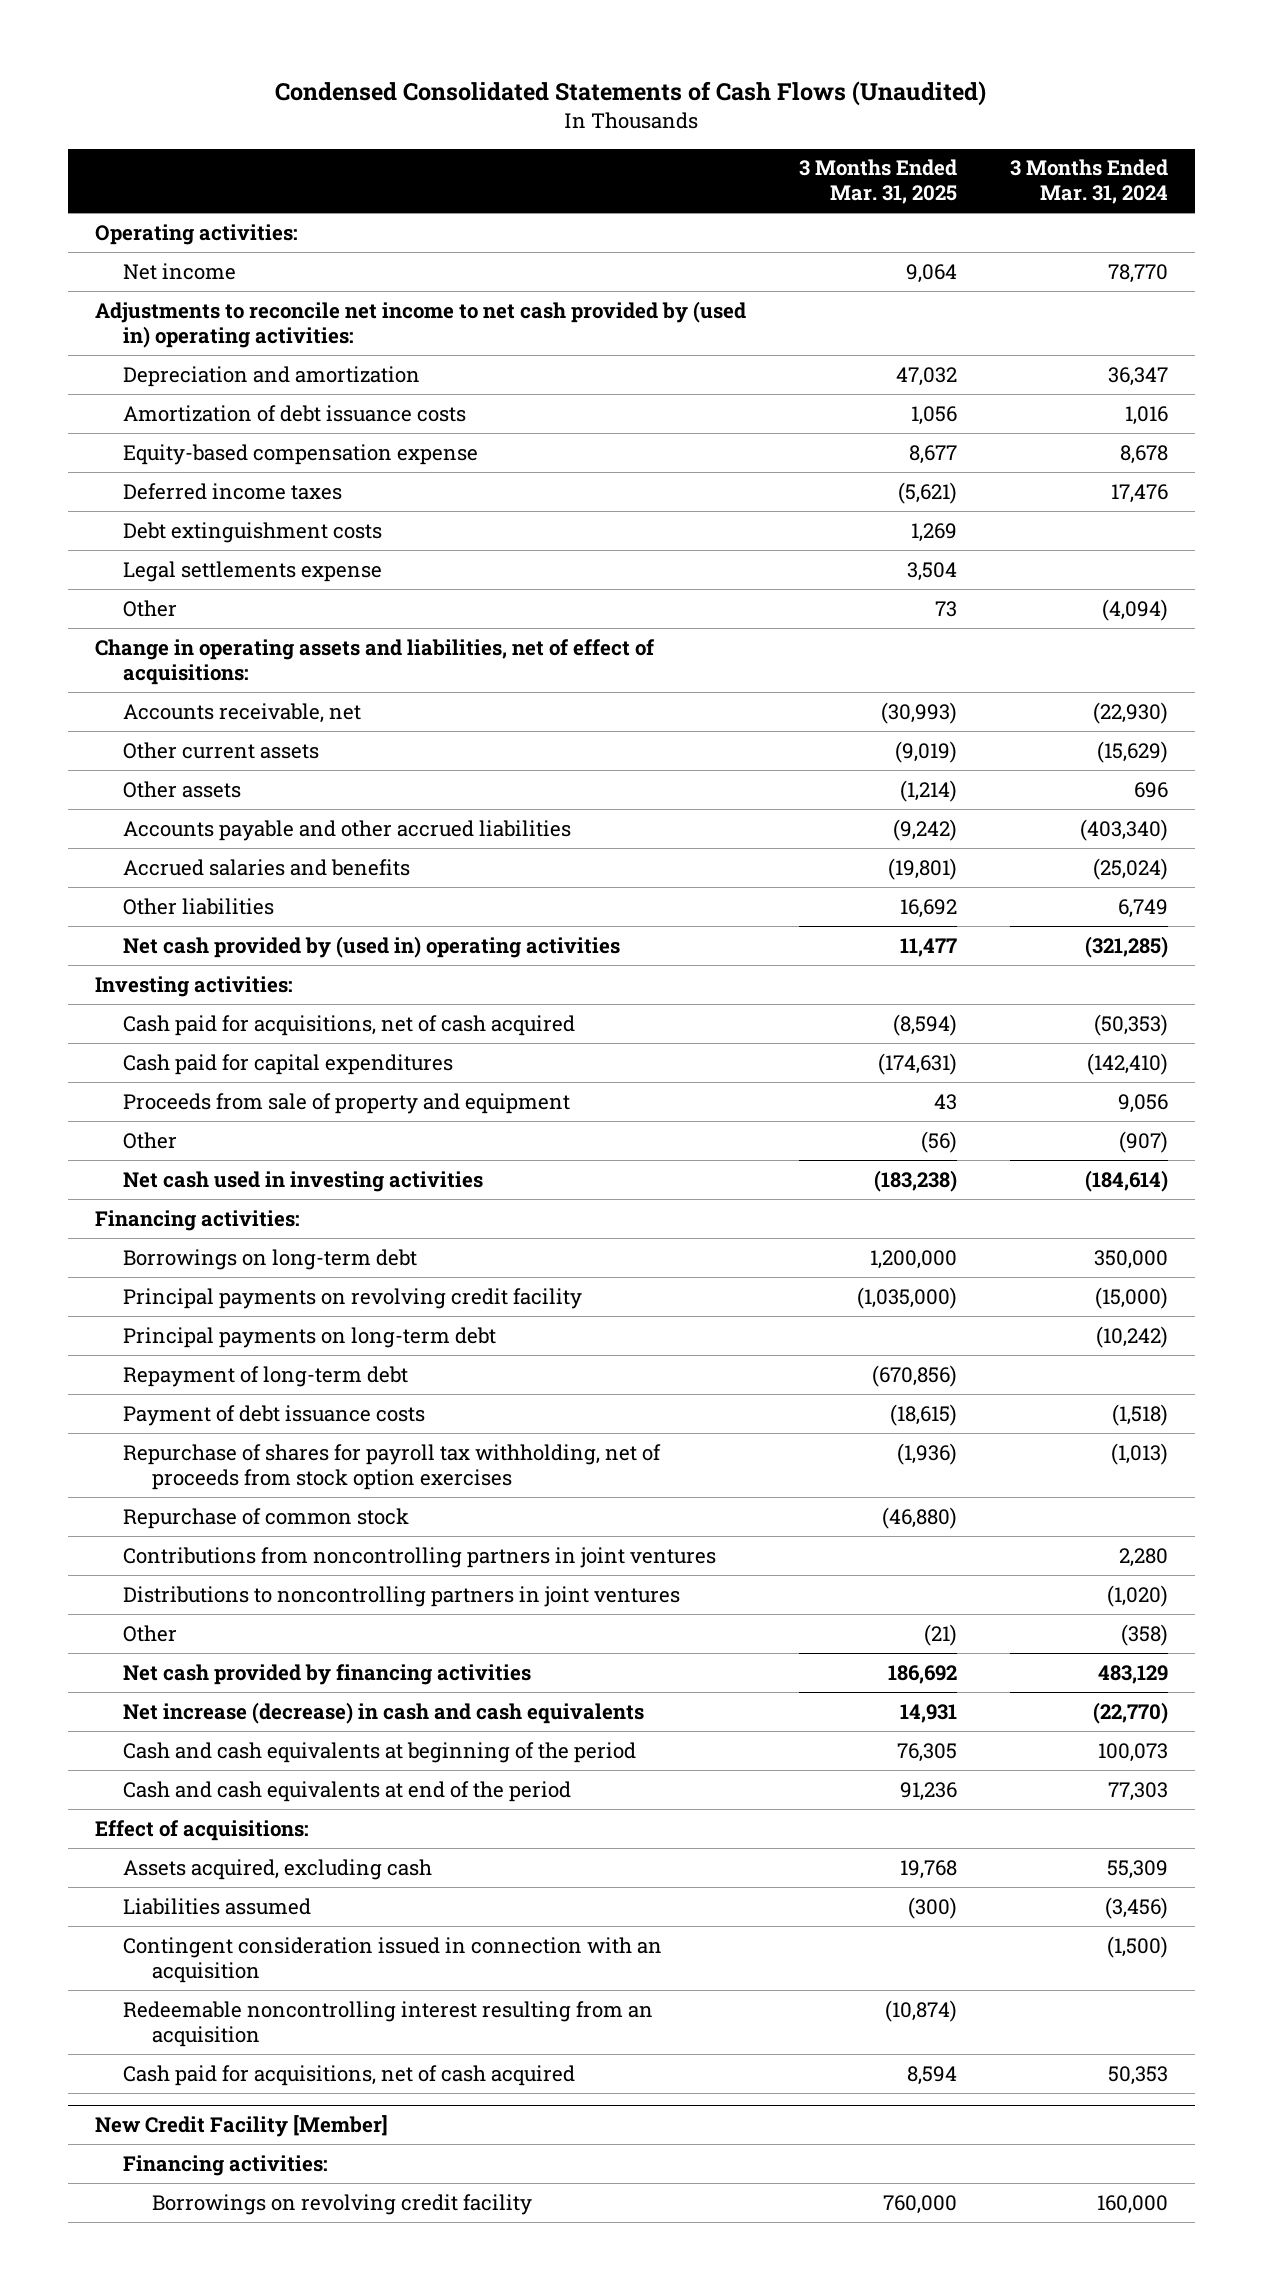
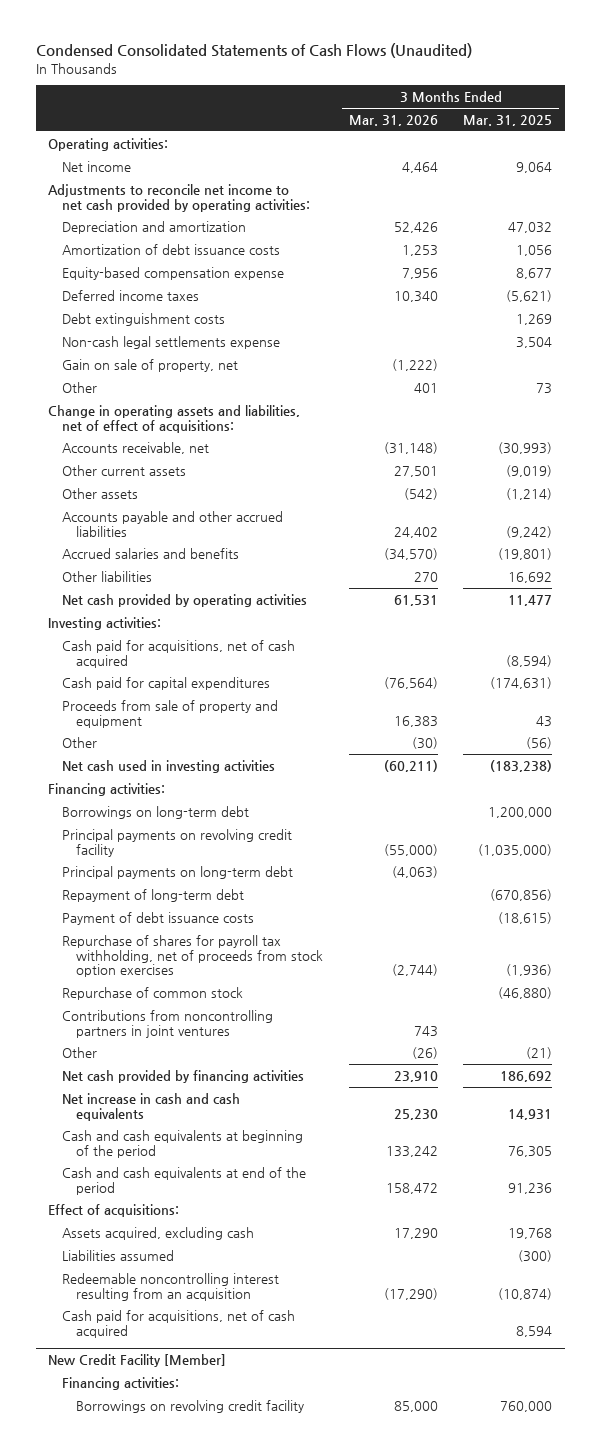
[1010,159,1169,205] 3 Months Ended Mar. 31, 2024 -> none
none -> [348,114,438,126] Mar. 31, 2026
[94,300,746,348] Adjustments to reconcile net income to net cash provided by (used in) operating activities: -> [48,183,311,212] Adjustments to reconcile net income to net cash provided by operating activities:
[123,560,383,582] Legal settlements expense -> [62,335,281,349] Non-cash legal settlements expense
none -> [62,358,239,372] Gain on sale of property, net
[123,935,621,958] Net cash provided by (used in) operating activities -> [62,593,308,607] Net cash provided by operating activities
[123,1585,681,1607] Distributions to noncontrolling partners in joint ventures -> none
[123,1701,645,1724] Net increase (decrease) in cash and cash equivalents -> [62,1092,241,1121] Net increase in cash and cash equivalents
[123,1936,663,1983] Contingent consideration issued in connection with an acquisition -> none

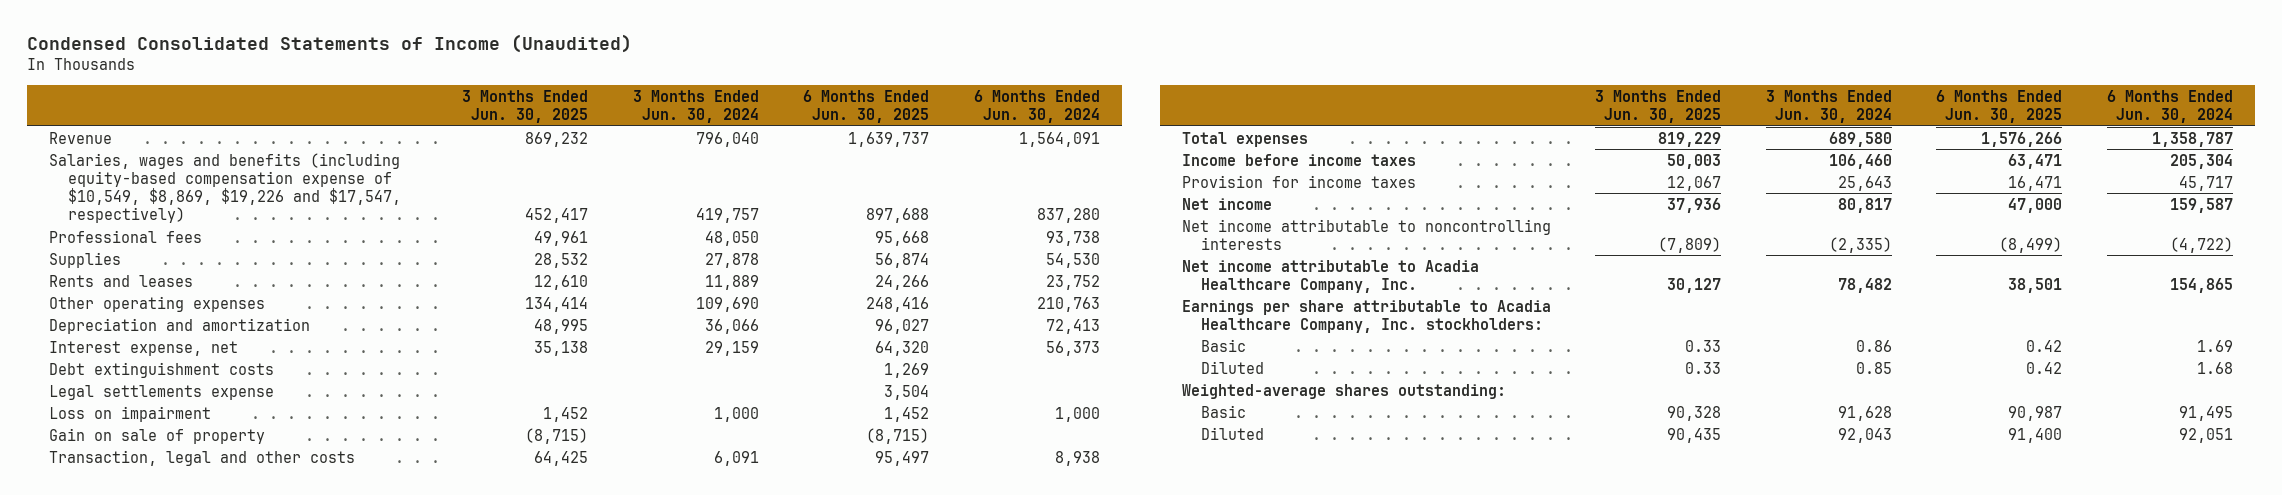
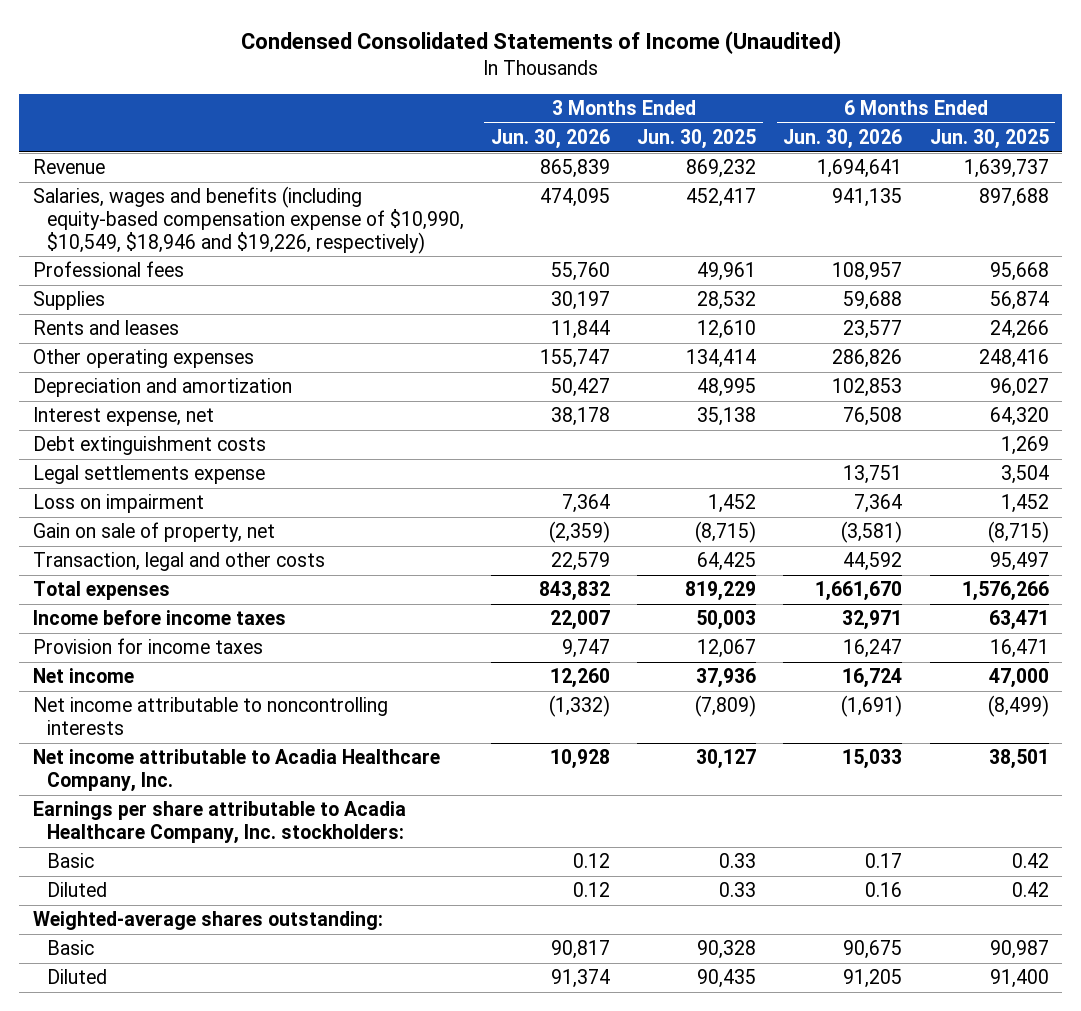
[632,90,759,124] 3 Months Ended Jun. 30, 2024 -> none
[973,90,1100,124] 6 Months Ended Jun. 30, 2024 -> none
none -> [490,129,610,150] Jun. 30, 2026
none -> [783,129,903,150] Jun. 30, 2026
[48,152,401,224] Salaries, wages and benefits (including equity-based compensation expense of $10,549, $8,869, $19,226 and $17,547, respectively) -> [32,186,464,254] Salaries, wages and benefits (including equity-based compensation expense of $10,990, $10,549, $18,946 and $19,226, respectively)
[48,427,265,444] Gain on sale of property -> [32,522,275,543] Gain on sale of property, net

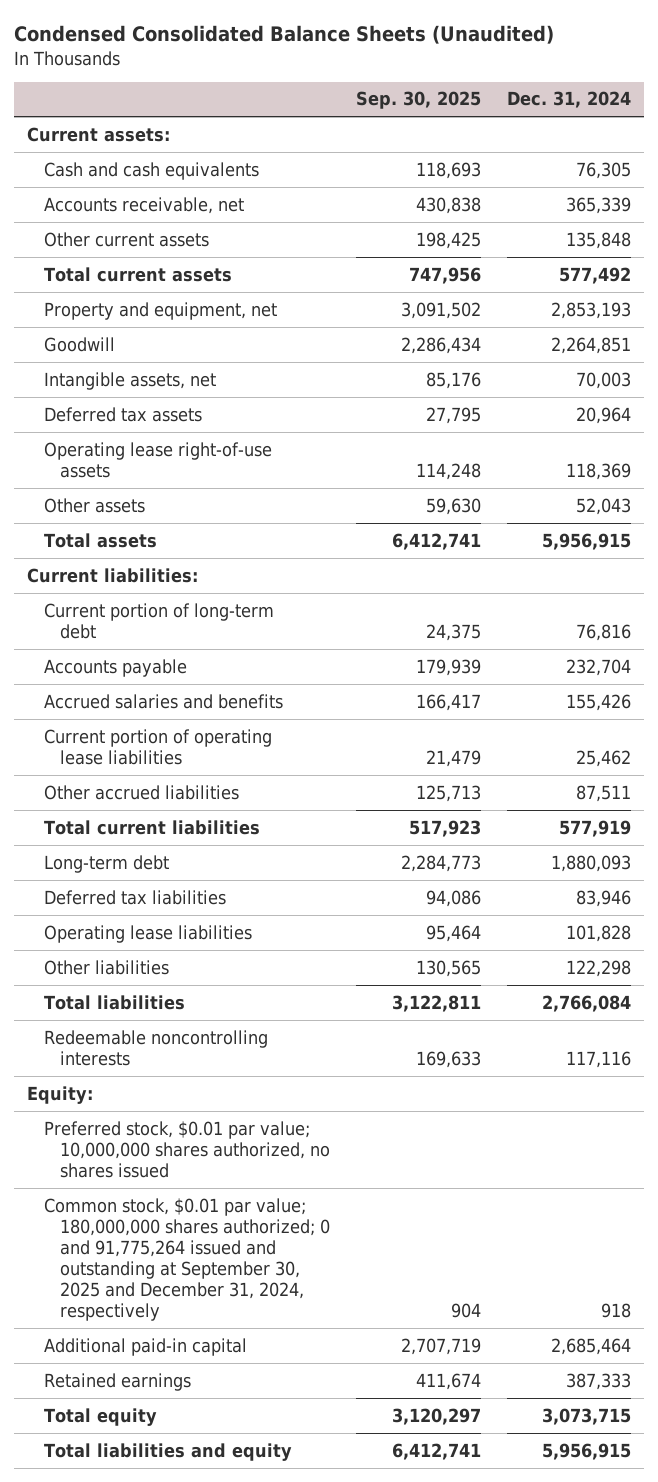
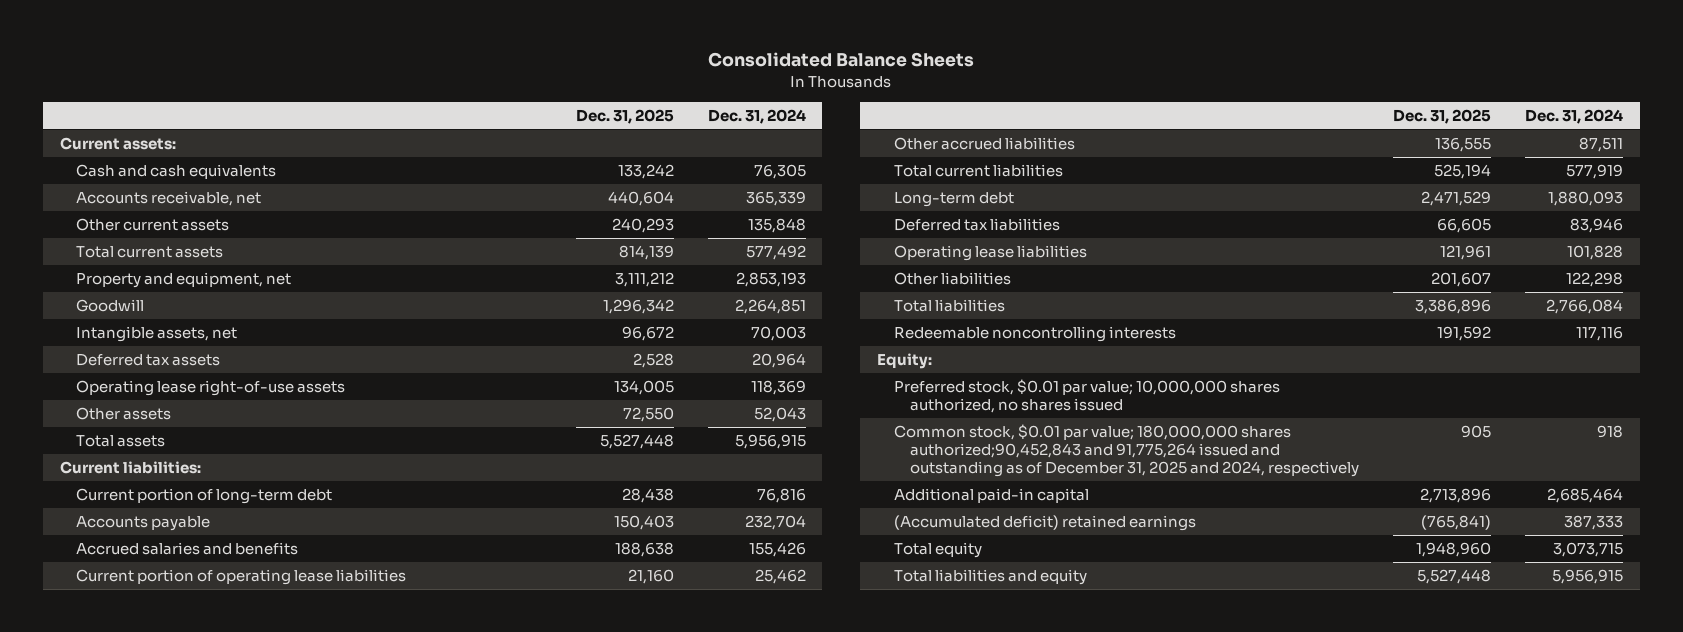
[14,25,555,45] Condensed Consolidated Balance Sheets (Unaudited) -> [708,52,975,68] Consolidated Balance Sheets
[356,91,482,110] Sep. 30, 2025 -> none
none -> [575,108,674,124] Dec. 31, 2025
[43,1197,331,1321] Common stock, $0.01 par value; 180,000,000 shares authorized; 0 and 91,775,264 issued and outstanding at September 30, 2025 and December 31, 2024, respectively -> [893,424,1360,477] Common stock, $0.01 par value; 180,000,000 shares authorized;90,452,843 and 91,775,264 issued and outstanding as of December 31, 2025 and 2024, respectively
[43,1372,191,1391] Retained earnings -> [893,515,1196,532] (Accumulated deficit) retained earnings

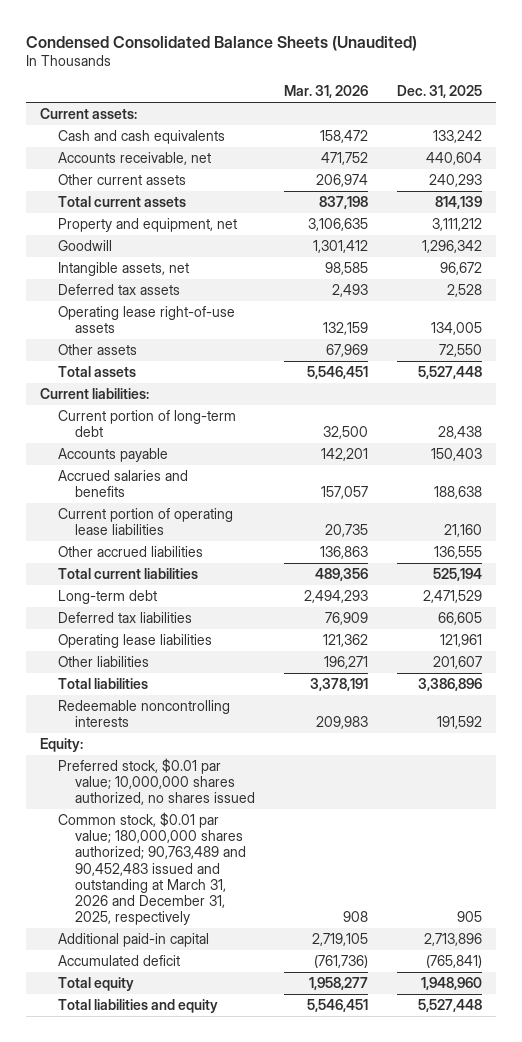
[708,52,975,68] Consolidated Balance Sheets -> [25,35,417,51] Condensed Consolidated Balance Sheets (Unaudited)
[707,108,806,124] Dec. 31, 2024 -> none
none -> [284,85,369,99] Mar. 31, 2026
[893,424,1360,477] Common stock, $0.01 par value; 180,000,000 shares authorized;90,452,843 and 91,775,264 issued and outstanding as of December 31, 2025 and 2024, respectively -> [57,812,247,926] Common stock, $0.01 par value; 180,000,000 shares authorized; 90,763,489 and 90,452,483 issued and outstanding at March 31, 2026 and December 31, 2025, respectively
[893,515,1196,532] (Accumulated deficit) retained earnings -> [57,955,180,967] Accumulated deficit

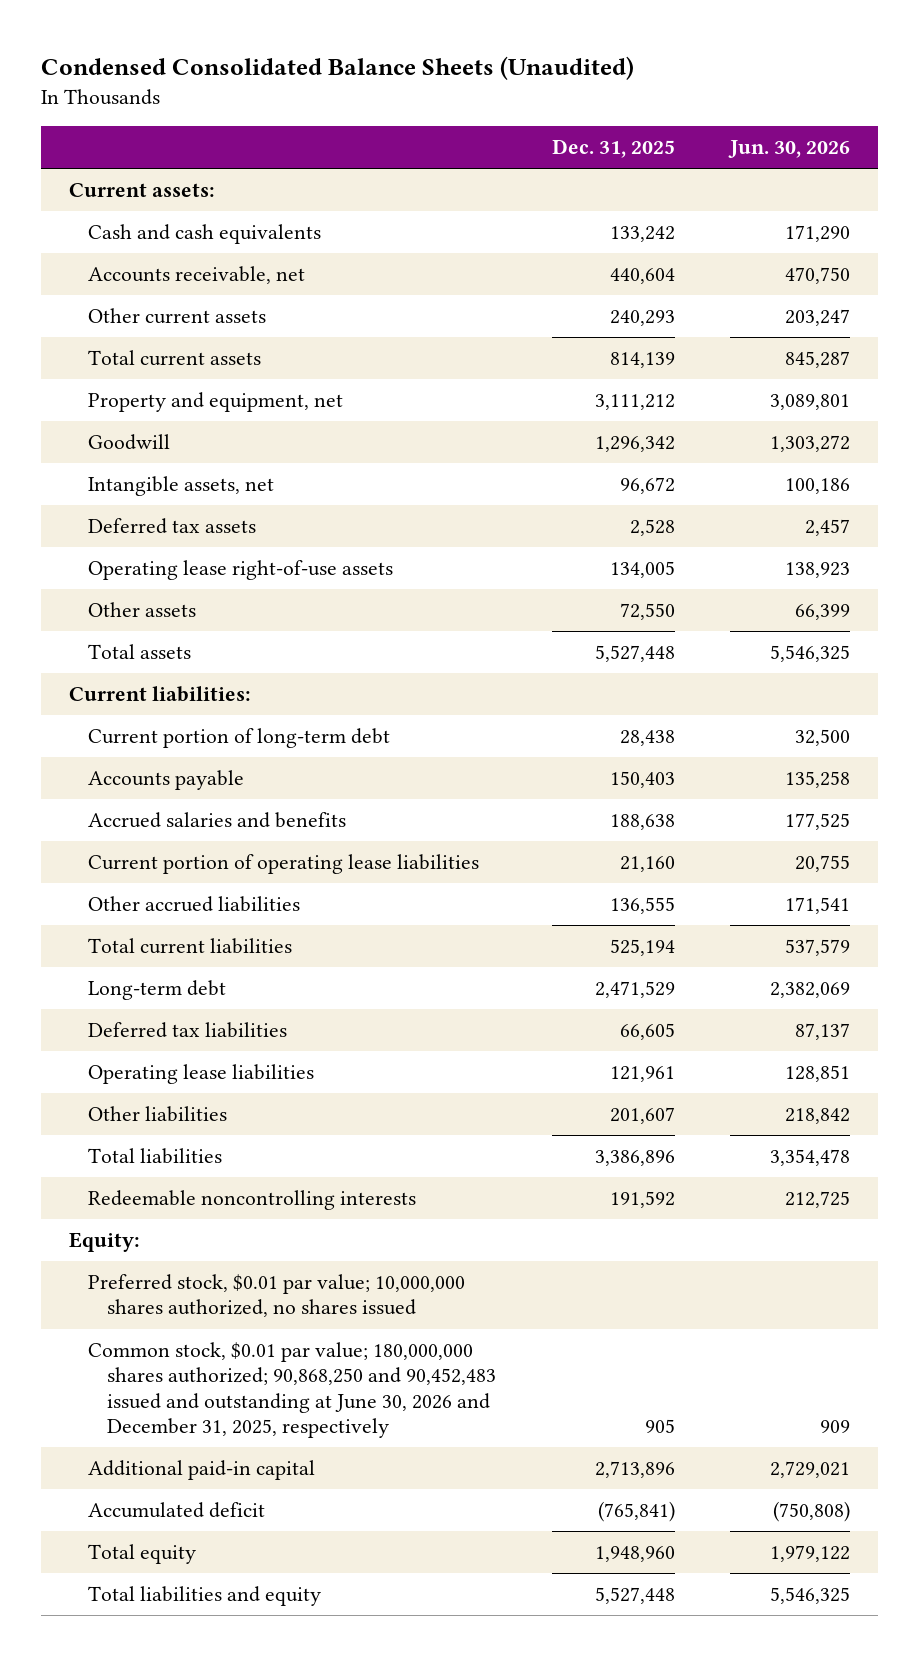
[284,85,369,99] Mar. 31, 2026 -> none
none -> [728,140,851,159] Jun. 30, 2026
[57,812,247,926] Common stock, $0.01 par value; 180,000,000 shares authorized; 90,763,489 and 90,452,483 issued and outstanding at March 31, 2026 and December 31, 2025, respectively -> [88,1342,497,1438] Common stock, $0.01 par value; 180,000,000 shares authorized; 90,868,250 and 90,452,483 issued and outstanding at June 30, 2026 and December 31, 2025, respectively

